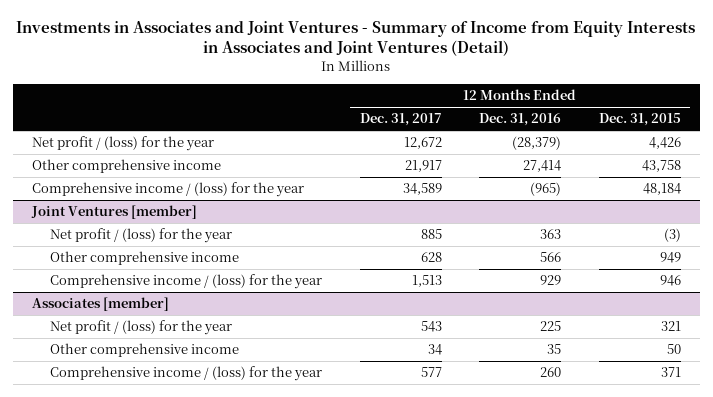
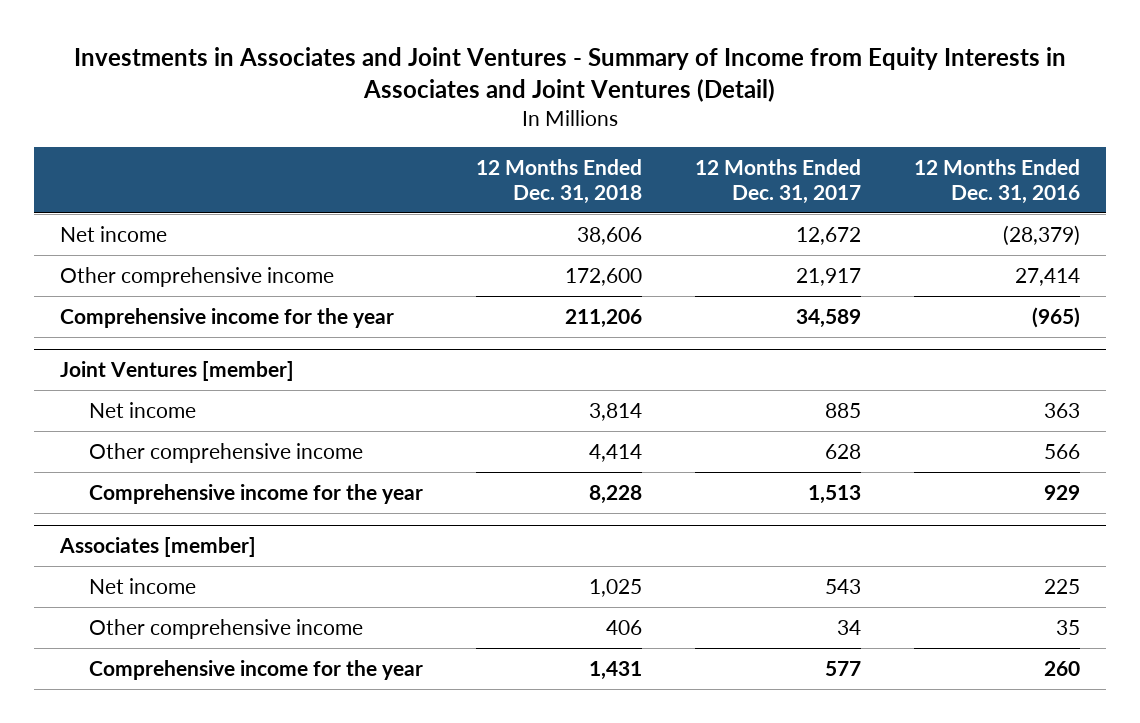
[599,113,682,127] Dec. 31, 2015 -> none
none -> [476,158,643,204] 12 Months Ended Dec. 31, 2018
[31,136,214,152] Net profit / (loss) for the year -> [60,225,168,242] Net income
[31,182,304,198] Comprehensive income / (loss) for the year -> [60,307,395,328] Comprehensive income for the year
[50,228,233,244] Net profit / (loss) for the year -> [89,401,197,418] Net income
[50,274,323,290] Comprehensive income / (loss) for the year -> [89,483,424,504] Comprehensive income for the year
[50,320,233,336] Net profit / (loss) for the year -> [89,577,197,594] Net income
[50,366,323,382] Comprehensive income / (loss) for the year -> [89,659,424,680] Comprehensive income for the year

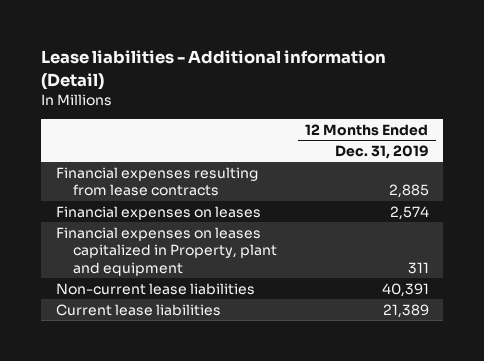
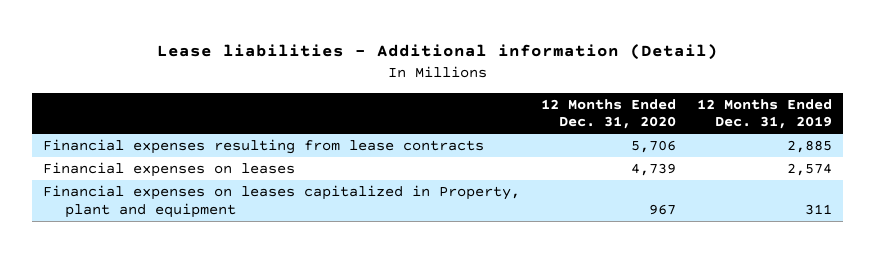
none -> [541,98,677,130] 12 Months Ended Dec. 31, 2020
[55,282,255,295] Non-current lease liabilities -> none
[55,303,221,316] Current lease liabilities -> none

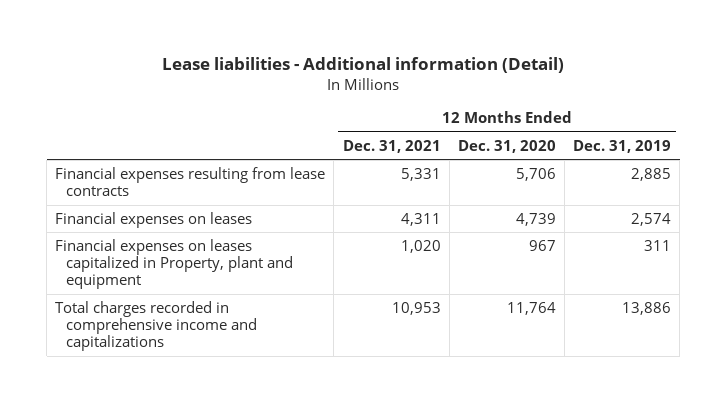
none -> [342,139,441,153] Dec. 31, 2021
none -> [55,300,257,352] Total charges recorded in comprehensive income and capitalizations

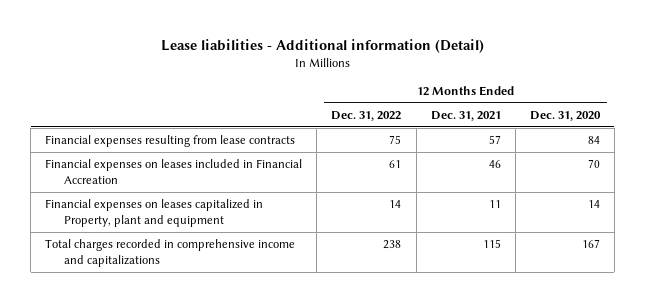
[573,139,672,153] Dec. 31, 2019 -> none
none -> [331,110,402,121] Dec. 31, 2022
[400,167,441,181] 5,331 -> [488,134,501,144] 57
[515,167,556,181] 5,706 -> [587,135,600,144] 84
[55,211,253,228] Financial expenses on leases -> [45,158,303,184] Financial expenses on leases included in Financial Accreation
[400,212,441,226] 4,311 -> [488,159,501,168] 46
[515,212,556,226] 4,739 -> [587,158,600,168] 70
[400,239,441,253] 1,020 -> [488,199,501,208] 11
[528,239,556,251] 967 -> [587,199,600,208] 14
[391,301,441,315] 10,953 -> [482,238,501,248] 115
[506,301,556,315] 11,764 -> [581,238,600,248] 167

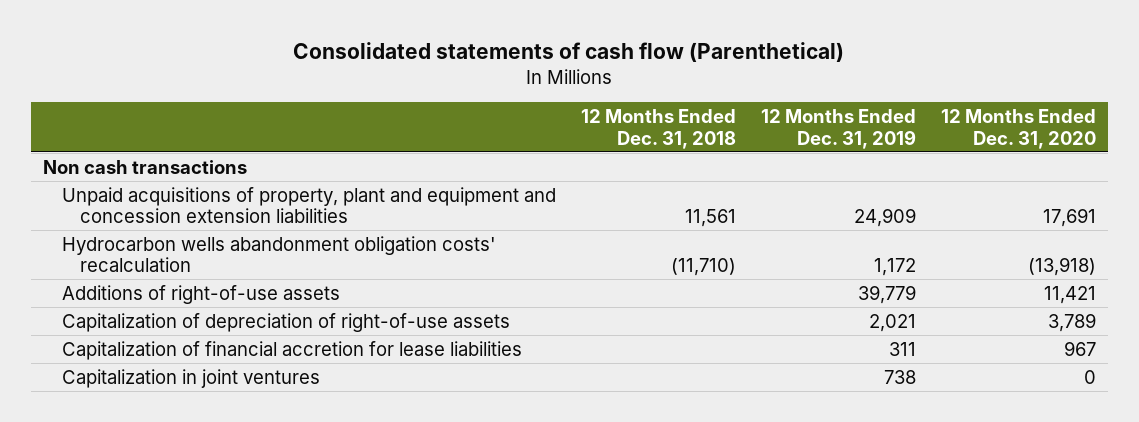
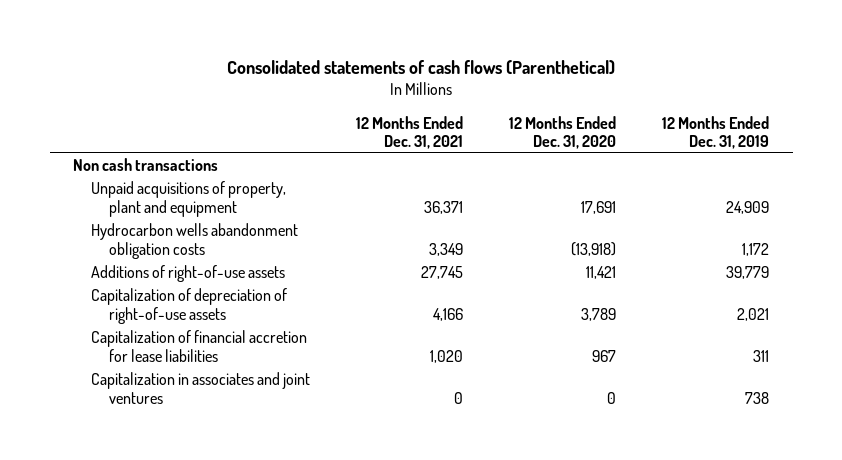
[293,42,845,63] Consolidated statements of cash flow (Parenthetical) -> [227,60,616,76] Consolidated statements of cash flows (Parenthetical)
[580,109,736,149] 12 Months Ended Dec. 31, 2018 -> none
none -> [356,115,464,150] 12 Months Ended Dec. 31, 2021
[61,186,556,224] Unpaid acquisitions of property, plant and equipment and concession extension liabilities -> [90,181,286,217] Unpaid acquisitions of property, plant and equipment
[61,235,496,273] Hydrocarbon wells abandonment obligation costs' recalculation -> [90,223,298,259] Hydrocarbon wells abandonment obligation costs
[61,368,320,388] Capitalization in joint ventures -> [90,372,310,404] Capitalization in associates and joint ventures

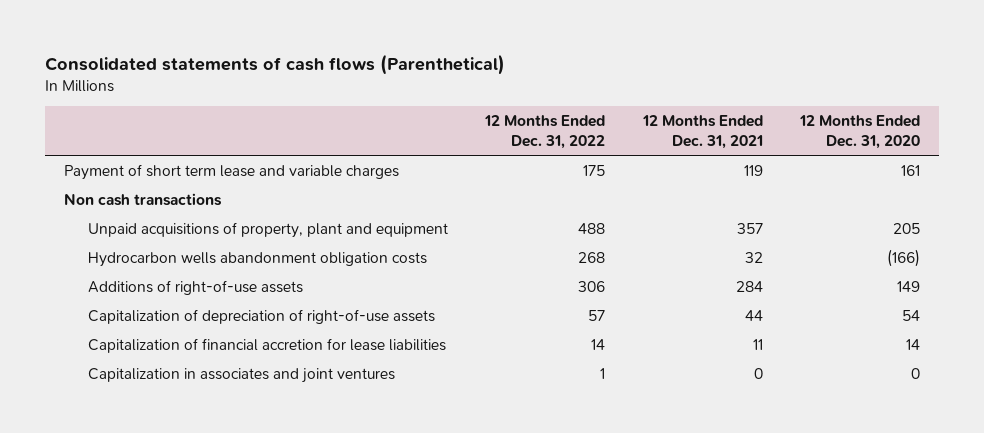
[662,115,770,150] 12 Months Ended Dec. 31, 2019 -> none
none -> [484,115,606,150] 12 Months Ended Dec. 31, 2022
none -> [64,163,400,180] Payment of short term lease and variable charges
[424,200,464,214] 36,371 -> [736,222,763,234] 357
[581,200,617,214] 17,691 -> [893,222,921,234] 205
[429,242,464,256] 3,349 -> [744,251,763,263] 32
[571,241,617,256] (13,918) -> [887,248,921,267] (166)
[421,266,464,280] 27,745 -> [735,280,763,292] 284
[586,266,617,280] 11,421 -> [897,280,921,292] 149
[433,307,464,321] 4,166 -> [744,309,763,321] 44
[581,307,617,321] 3,789 -> [902,309,921,321] 54
[430,349,464,363] 1,020 -> [752,338,763,350] 11
[592,349,617,362] 967 -> [906,338,921,350] 14

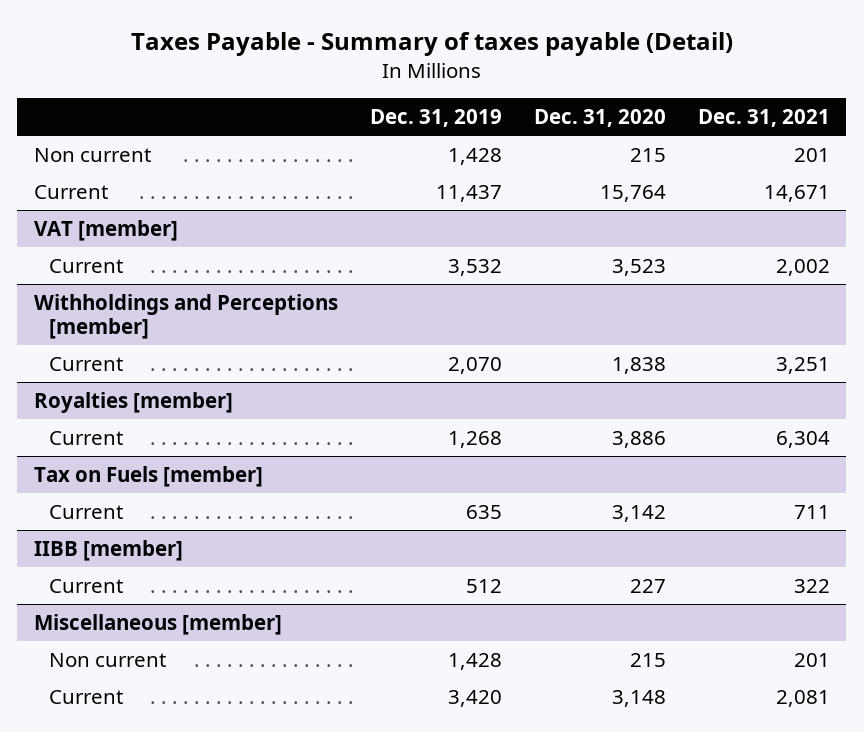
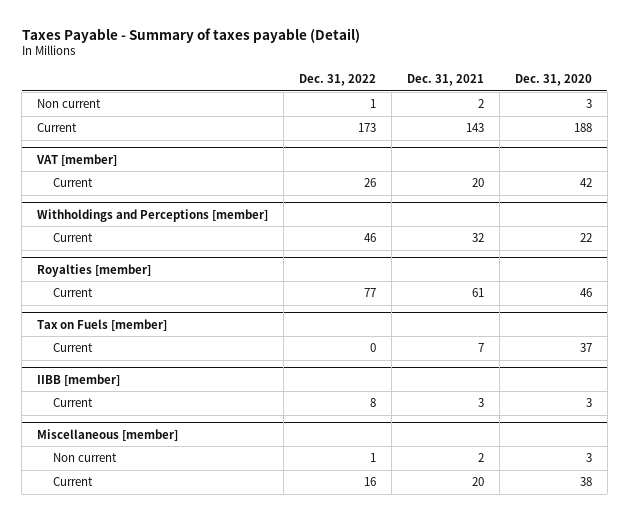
[369,109,502,128] Dec. 31, 2019 -> none
none -> [299,74,377,87] Dec. 31, 2022
[629,148,666,163] 215 -> [585,99,592,109] 3
[794,148,831,163] 201 -> [477,99,484,109] 2
[599,185,666,203] 15,764 -> [573,123,592,133] 188
[764,185,831,203] 14,671 -> [465,123,484,133] 143
[611,259,666,277] 3,523 -> [579,178,592,188] 42
[776,259,831,277] 2,002 -> [471,178,484,188] 20
[611,357,666,375] 1,838 -> [579,233,592,243] 22
[776,357,831,375] 3,251 -> [471,233,484,243] 32
[611,431,666,449] 3,886 -> [579,288,592,298] 46
[776,431,831,449] 6,304 -> [471,288,484,298] 61
[611,505,666,523] 3,142 -> [579,343,592,353] 37
[794,505,831,520] 711 -> [477,343,484,353] 7
[629,579,666,594] 227 -> [585,398,592,408] 3
[794,579,831,594] 322 -> [477,398,484,408] 3
[629,653,666,668] 215 -> [585,453,592,463] 3
[794,653,831,668] 201 -> [477,453,484,463] 2
[611,690,666,708] 3,148 -> [579,477,592,487] 38
[776,690,831,708] 2,081 -> [471,477,484,487] 20

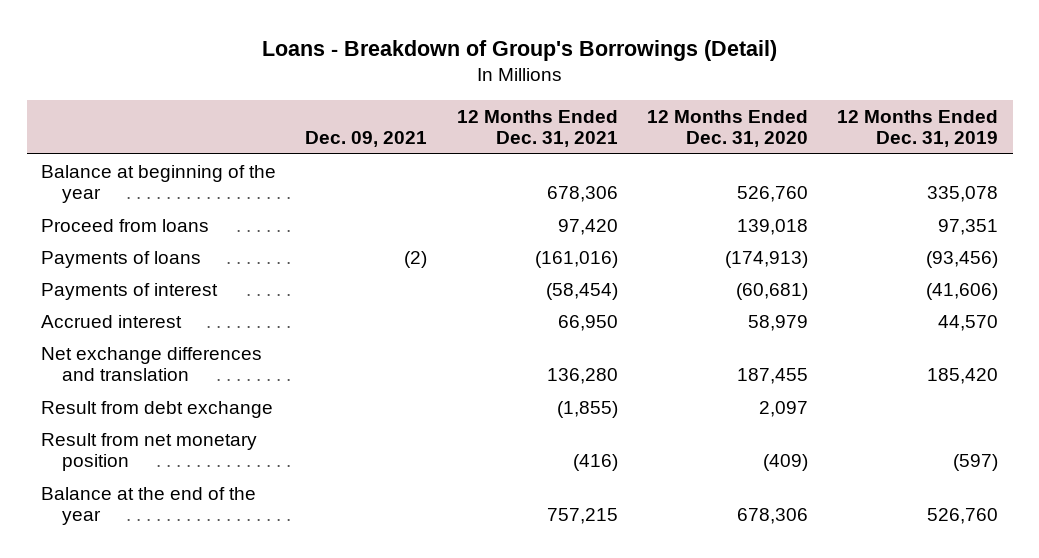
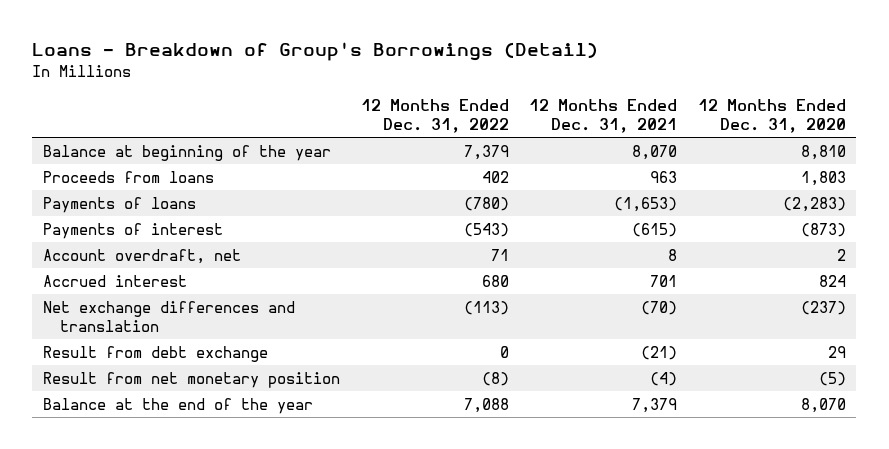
[305,131,428,148] Dec. 09, 2021 -> none
[837,109,999,148] 12 Months Ended Dec. 31, 2019 -> none
none -> [360,98,509,133] 12 Months Ended Dec. 31, 2022
[546,186,618,203] 678,306 -> [632,144,678,160] 8,070
[736,186,808,203] 526,760 -> [800,144,846,160] 8,810
[41,218,210,232] Proceed from loans -> [42,170,214,183] Proceeds from loans
[557,218,618,235] 97,420 -> [650,170,678,183] 963
[736,218,808,235] 139,018 -> [800,170,846,186] 1,803
[534,250,618,268] (161,016) -> [614,196,678,212] (1,653)
[724,250,808,268] (174,913) -> [782,196,846,212] (2,283)
[545,282,618,300] (58,454) -> [632,222,678,237] (615)
[735,282,808,300] (60,681) -> [800,222,846,237] (873)
none -> [42,248,241,264] Account overdraft, net
[557,314,618,331] 66,950 -> [650,274,678,287] 701
[747,314,808,331] 58,979 -> [818,274,846,287] 824
[546,368,618,385] 136,280 -> [641,300,678,315] (70)
[736,368,808,385] 187,455 -> [800,300,846,315] (237)
[556,400,618,418] (1,855) -> [641,345,678,360] (21)
[758,400,808,417] 2,097 -> [827,345,846,358] 29
[572,454,618,472] (416) -> [650,371,678,386] (4)
[762,454,808,472] (409) -> [818,371,846,386] (5)
[546,508,618,525] 757,215 -> [632,397,678,413] 7,379
[736,508,808,525] 678,306 -> [800,397,846,413] 8,070

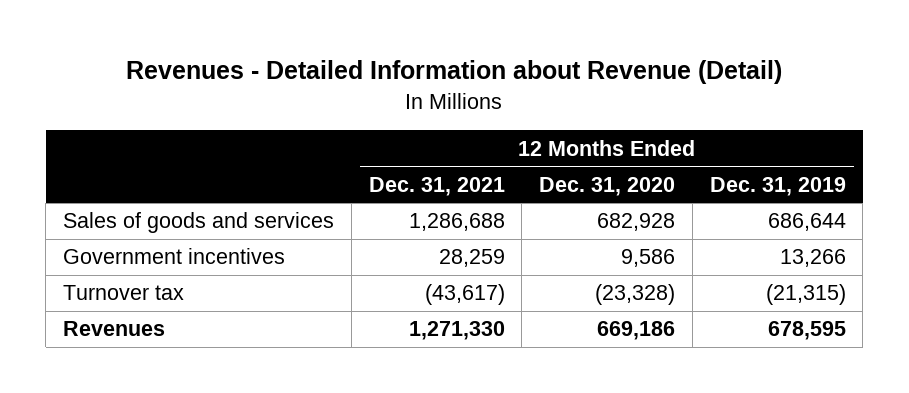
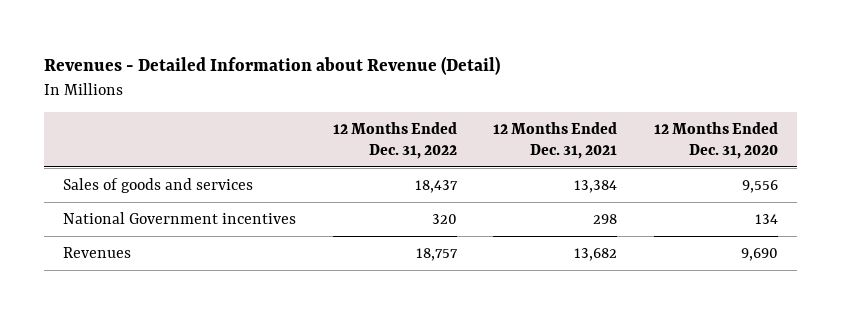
[709,176,846,196] Dec. 31, 2019 -> none
none -> [332,122,457,159] 12 Months Ended Dec. 31, 2022
[62,285,184,301] Turnover tax -> none
[408,213,505,232] 1,286,688 -> [574,179,618,193] 13,384
[597,213,676,232] 682,928 -> [742,179,779,193] 9,556
[62,248,285,265] Government incentives -> [62,211,296,224] National Government incentives
[438,249,505,268] 28,259 -> [593,213,618,224] 298
[621,249,676,268] 9,586 -> [755,213,779,224] 134
[408,321,505,341] 1,271,330 -> [574,247,618,261] 13,682
[597,321,676,341] 669,186 -> [741,247,779,261] 9,690

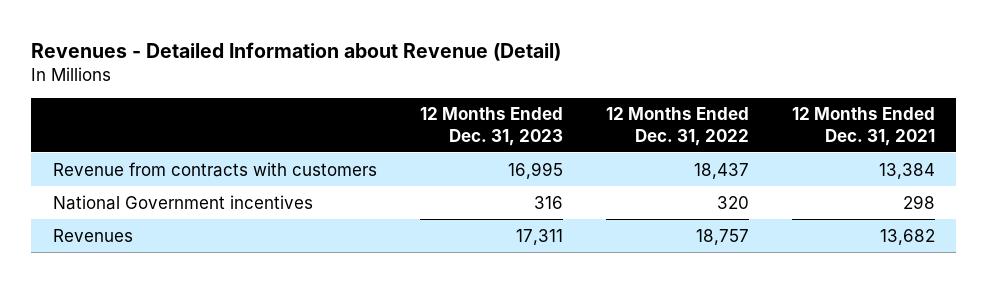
[654,122,779,159] 12 Months Ended Dec. 31, 2020 -> none
none -> [419,107,563,146] 12 Months Ended Dec. 31, 2023
[62,177,253,193] Sales of goods and services -> [52,161,377,177] Revenue from contracts with customers

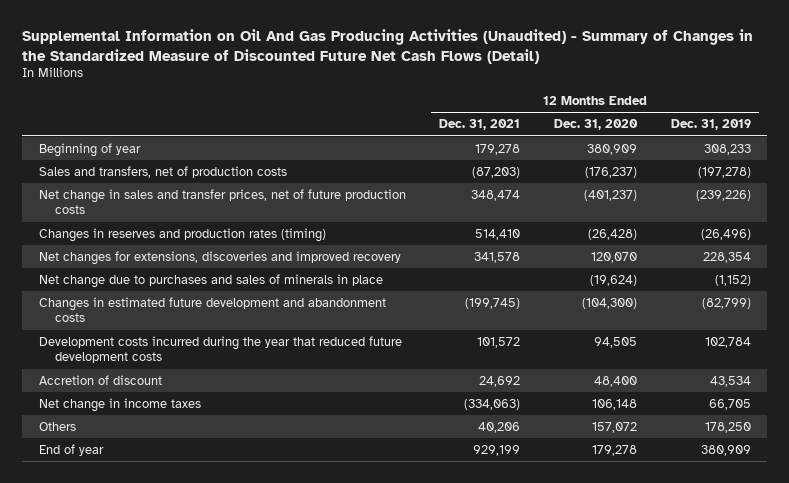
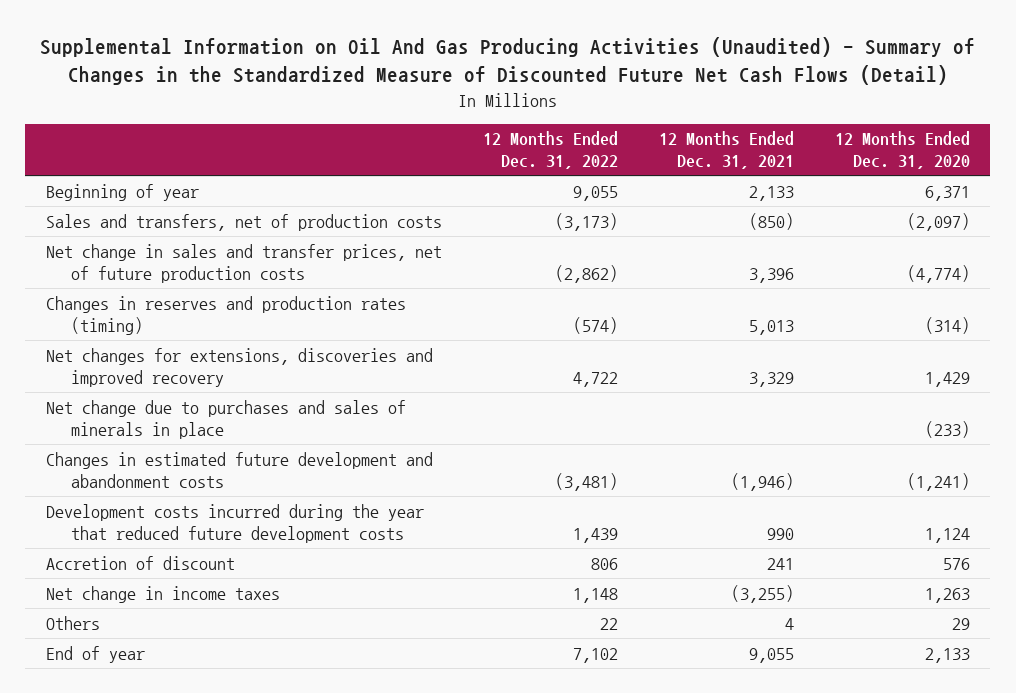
[670,119,751,131] Dec. 31, 2019 -> none
none -> [482,131,618,170] 12 Months Ended Dec. 31, 2022
[475,143,521,155] 179,278 -> [748,185,794,201] 2,133
[586,143,637,155] 380,909 -> [924,185,970,201] 6,371
[472,166,521,178] (87,203) -> [748,212,794,230] (850)
[584,166,637,178] (176,237) -> [906,212,970,231] (2,097)
[471,189,521,201] 348,474 -> [748,267,794,283] 3,396
[583,189,637,201] (401,237) -> [906,264,970,283] (4,774)
[475,228,521,240] 514,410 -> [748,319,794,335] 5,013
[587,228,637,240] (26,428) -> [924,316,970,334] (314)
[474,251,521,263] 341,578 -> [748,371,794,387] 3,329
[590,251,637,263] 120,070 -> [924,371,970,387] 1,429
[589,274,637,286] (19,624) -> [924,420,970,438] (233)
[465,297,521,309] (199,745) -> [730,472,794,491] (1,946)
[581,297,637,309] (104,300) -> [906,472,970,491] (1,241)
[477,336,521,348] 101,572 -> [766,527,794,540] 990
[593,336,637,348] 94,505 -> [924,527,970,543] 1,124
[479,375,521,387] 24,692 -> [766,557,794,570] 241
[593,375,637,387] 48,400 -> [942,557,970,570] 576
[464,398,521,410] (334,063) -> [730,584,794,603] (3,255)
[591,398,637,410] 106,148 -> [924,587,970,603] 1,263
[478,421,521,433] 40,206 -> [784,617,794,630] 4
[591,421,637,433] 157,072 -> [951,617,970,630] 29
[473,444,521,456] 929,199 -> [748,647,794,663] 9,055
[591,444,637,456] 179,278 -> [924,647,970,663] 2,133

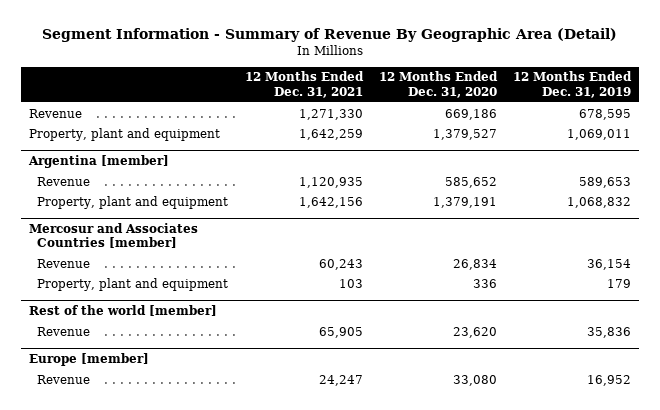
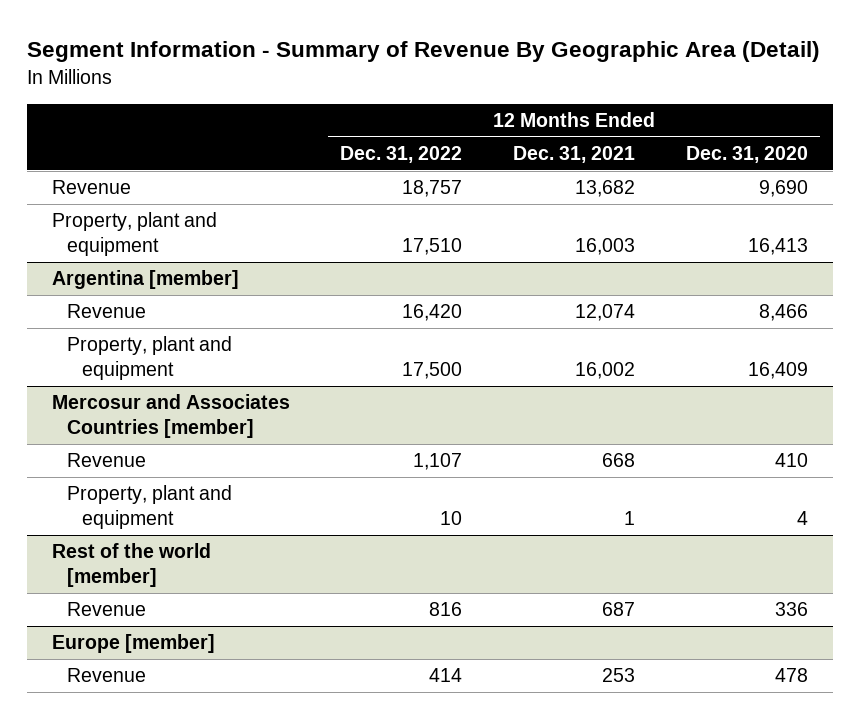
[513,71,633,98] 12 Months Ended Dec. 31, 2019 -> none
none -> [340,146,463,164] Dec. 31, 2022
[298,108,363,120] 1,271,330 -> [575,180,636,198] 13,682
[444,108,497,120] 669,186 -> [758,180,808,198] 9,690
[298,128,363,140] 1,642,259 -> [575,238,636,256] 16,003
[432,128,497,140] 1,379,527 -> [747,238,808,256] 16,413
[298,176,363,188] 1,120,935 -> [575,304,636,322] 12,074
[444,176,497,188] 585,652 -> [758,304,808,322] 8,466
[298,196,363,208] 1,642,156 -> [575,362,636,380] 16,002
[432,196,497,208] 1,379,191 -> [747,362,808,380] 16,409
[318,258,363,270] 60,243 -> [602,453,636,468] 668
[452,258,497,270] 26,834 -> [774,453,808,468] 410
[338,278,363,288] 103 -> [624,511,636,526] 1
[472,278,497,288] 336 -> [796,511,808,526] 4
[318,326,363,338] 65,905 -> [602,602,636,617] 687
[452,326,497,338] 23,620 -> [774,602,808,617] 336
[318,374,363,386] 24,247 -> [602,668,636,683] 253
[452,374,497,386] 33,080 -> [774,668,808,683] 478

